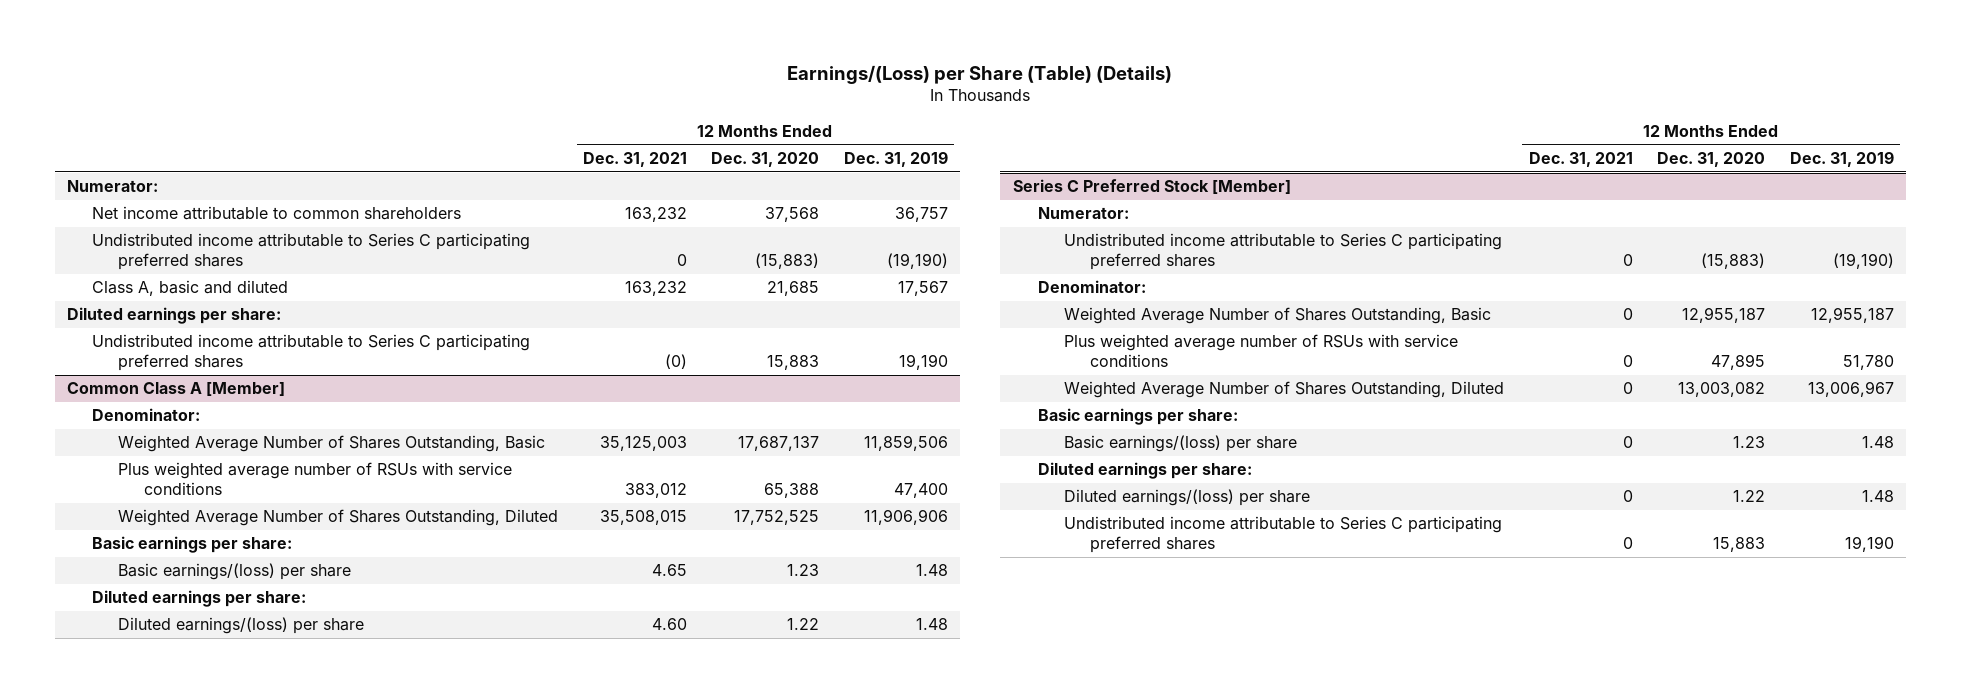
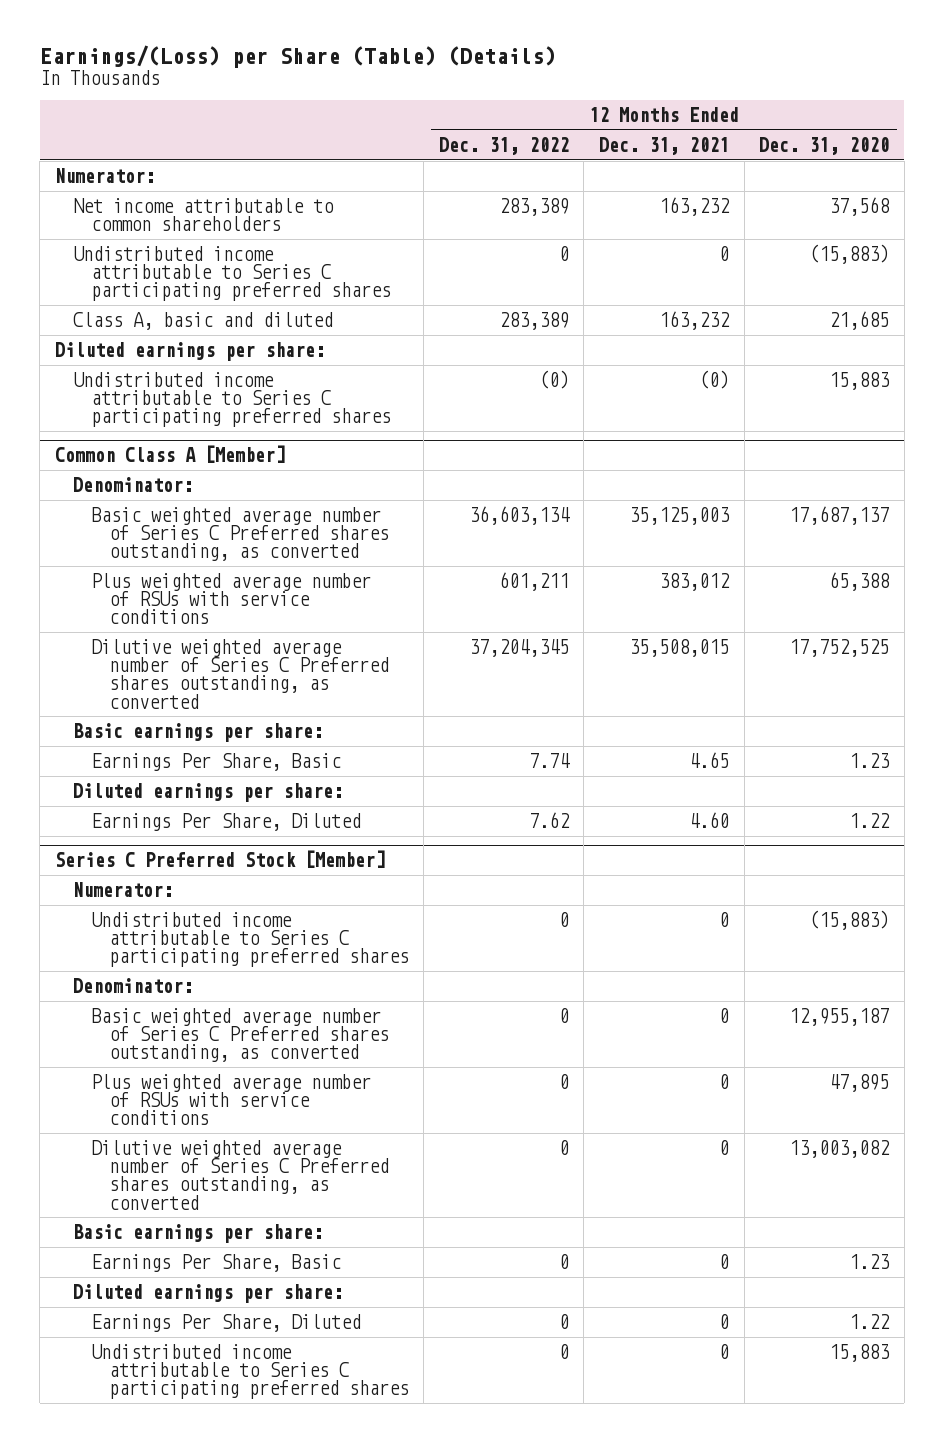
[843,150,948,167] Dec. 31, 2019 -> none
none -> [438,136,569,155] Dec. 31, 2022
[118,435,546,453] Weighted Average Number of Shares Outstanding, Basic -> [90,506,389,562] Basic weighted average number of Series C Preferred shares outstanding, as converted
[118,509,559,527] Weighted Average Number of Shares Outstanding, Diluted -> [90,638,389,709] Dilutive weighted average number of Series C Preferred shares outstanding, as converted
[118,563,352,581] Basic earnings/(loss) per share -> [90,752,341,771] Earnings Per Share, Basic
[118,617,365,635] Diluted earnings/(loss) per share -> [90,812,361,831] Earnings Per Share, Diluted
[1063,307,1491,325] Weighted Average Number of Shares Outstanding, Basic -> [90,1007,389,1063] Basic weighted average number of Series C Preferred shares outstanding, as converted
[1063,381,1504,399] Weighted Average Number of Shares Outstanding, Diluted -> [90,1139,389,1210] Dilutive weighted average number of Series C Preferred shares outstanding, as converted
[1063,435,1297,453] Basic earnings/(loss) per share -> [90,1253,341,1272] Earnings Per Share, Basic
[1063,489,1310,507] Diluted earnings/(loss) per share -> [90,1313,361,1332] Earnings Per Share, Diluted

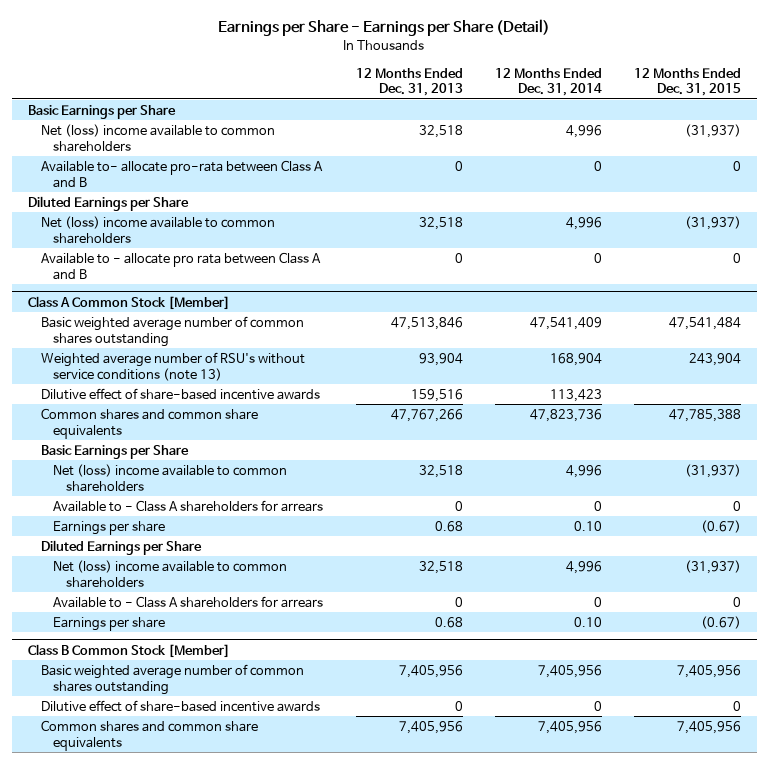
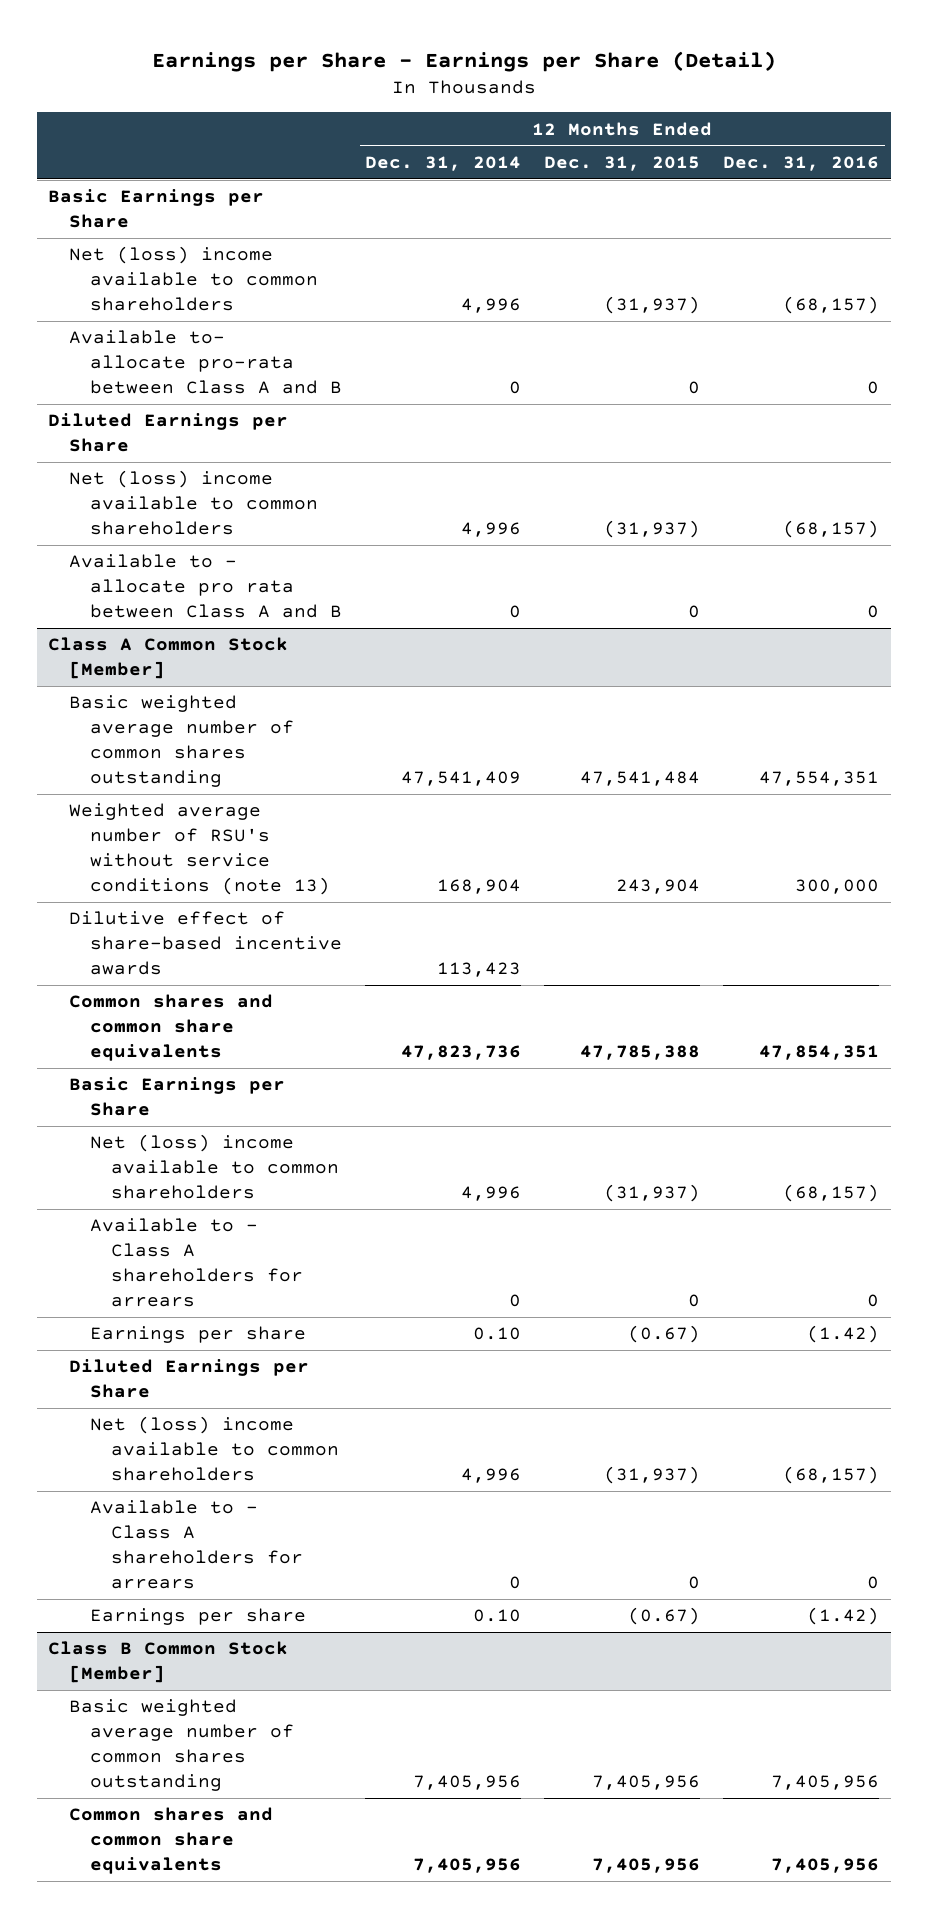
[355,67,463,97] 12 Months Ended Dec. 31, 2013 -> none
none -> [723,155,880,171] Dec. 31, 2016
[40,699,320,712] Dilutive effect of share-based incentive awards -> none

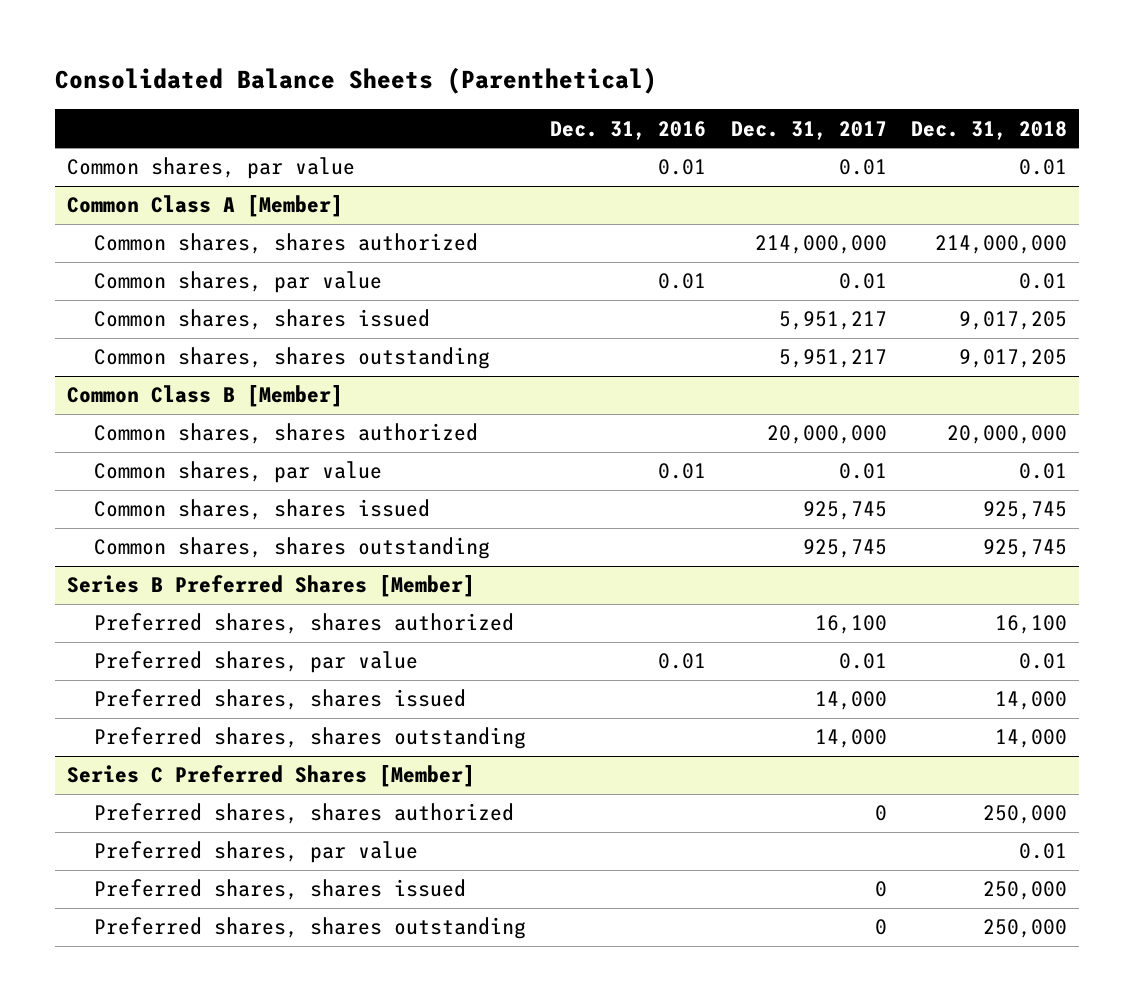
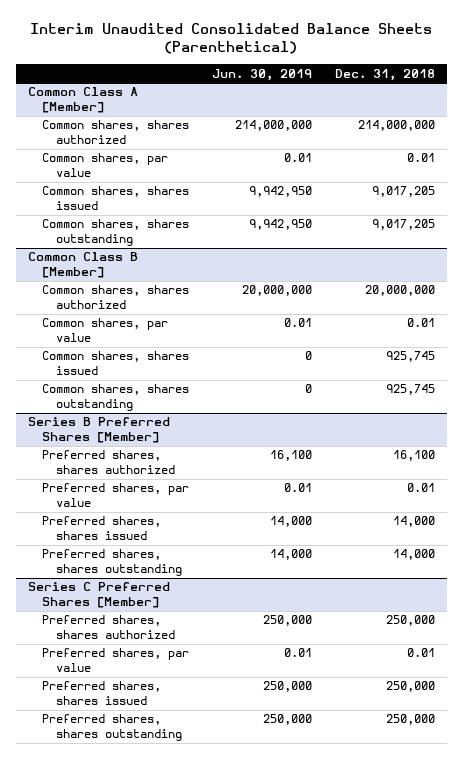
[55,67,658,95] Consolidated Balance Sheets (Parenthetical) -> [30,23,433,55] Interim Unaudited Consolidated Balance Sheets (Parenthetical)
[550,120,707,140] Dec. 31, 2016 -> none
[730,120,887,140] Dec. 31, 2017 -> none
none -> [211,68,312,81] Jun. 30, 2019
[67,157,356,180] Common shares, par value -> none

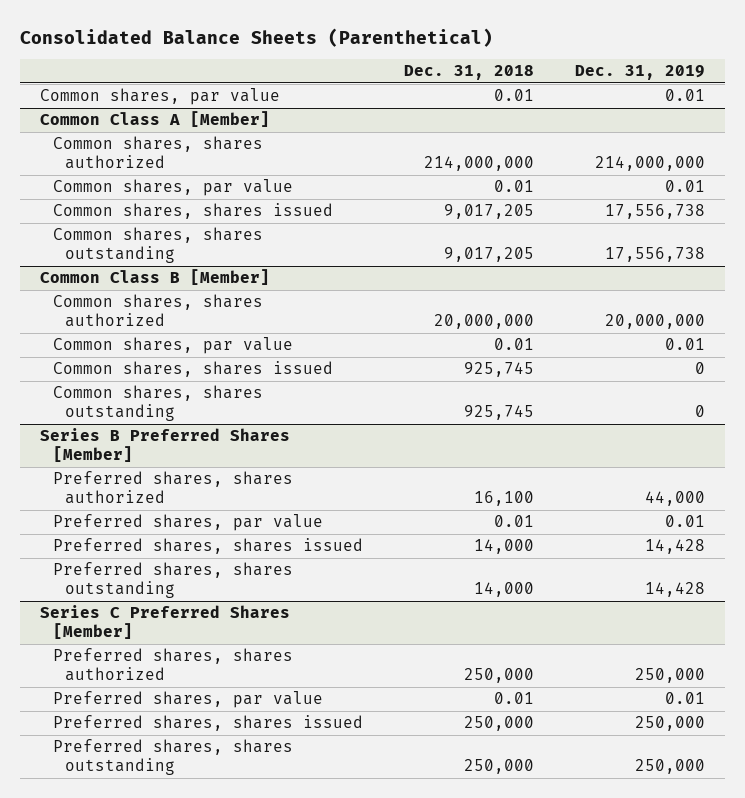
[30,23,433,55] Interim Unaudited Consolidated Balance Sheets (Parenthetical) -> [19,27,493,47] Consolidated Balance Sheets (Parenthetical)
[211,68,312,81] Jun. 30, 2019 -> none
none -> [574,65,705,81] Dec. 31, 2019
none -> [40,88,281,106] Common shares, par value

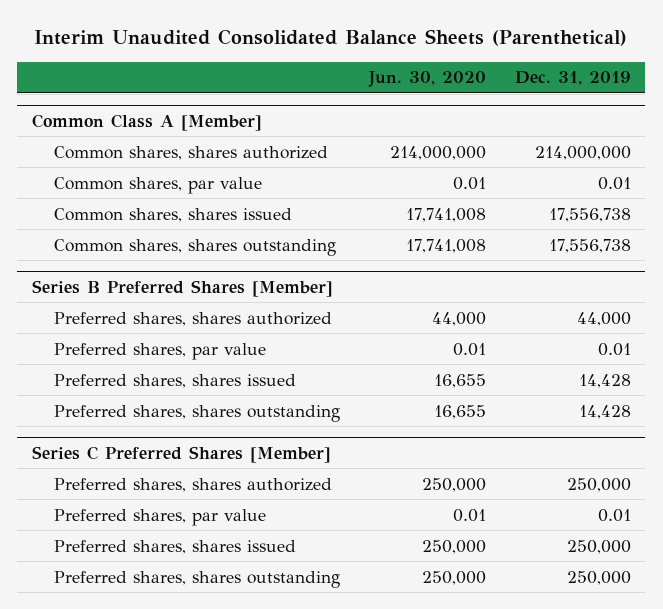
[19,27,493,47] Consolidated Balance Sheets (Parenthetical) -> [34,29,628,47] Interim Unaudited Consolidated Balance Sheets (Parenthetical)
[403,65,534,81] Dec. 31, 2018 -> none
none -> [367,71,486,88] Jun. 30, 2020
[40,88,281,106] Common shares, par value -> none
[40,269,271,286] Common Class B [Member] -> none
[52,294,263,328] Common shares, shares authorized -> none
[52,337,293,355] Common shares, par value -> none
[52,361,333,378] Common shares, shares issued -> none
[52,385,263,422] Common shares, shares outstanding -> none

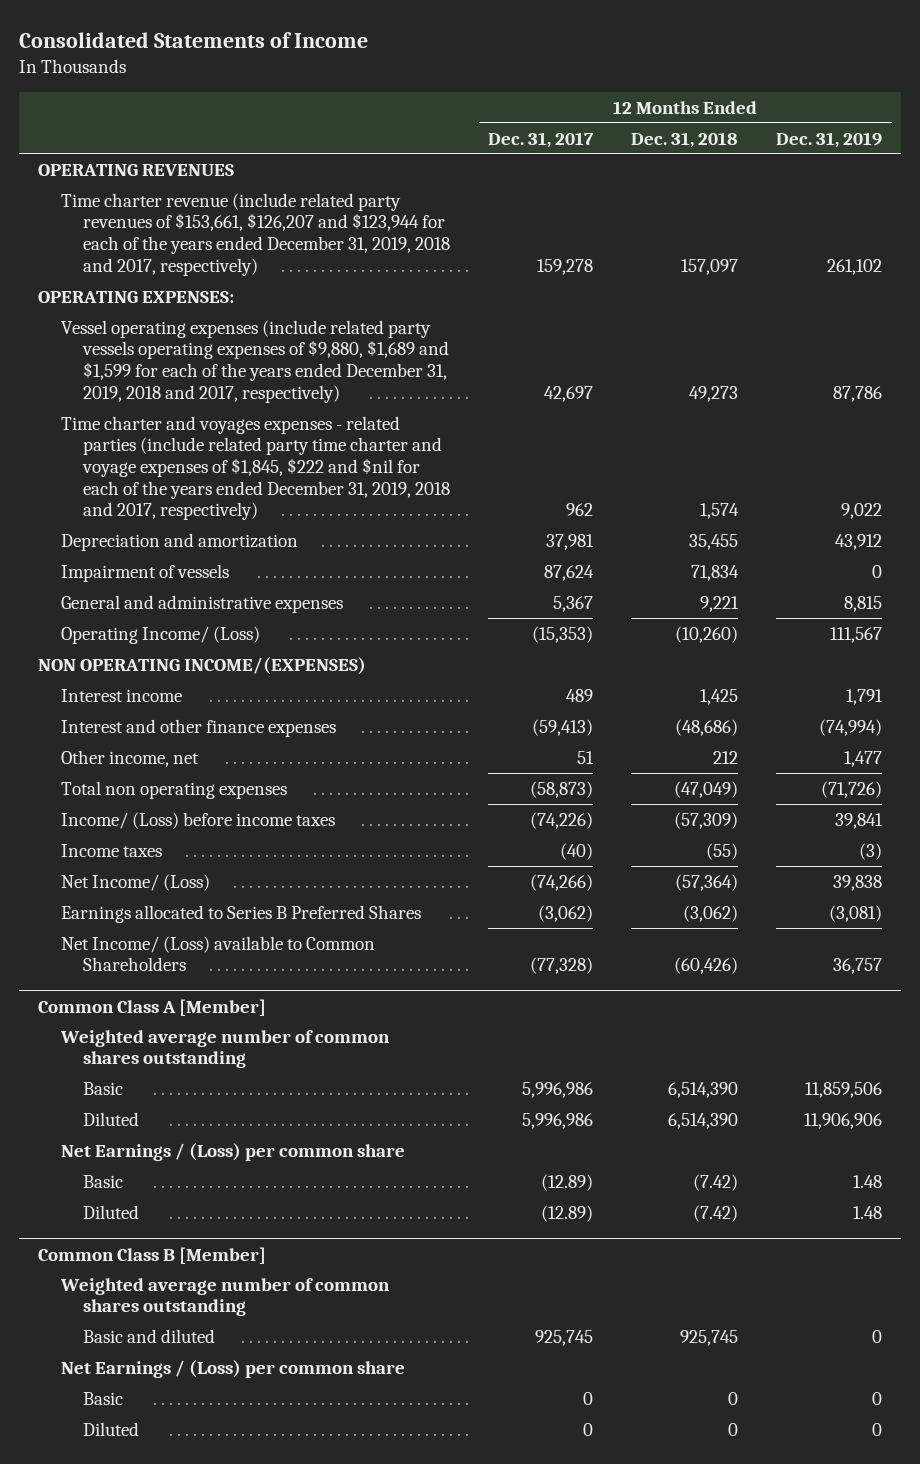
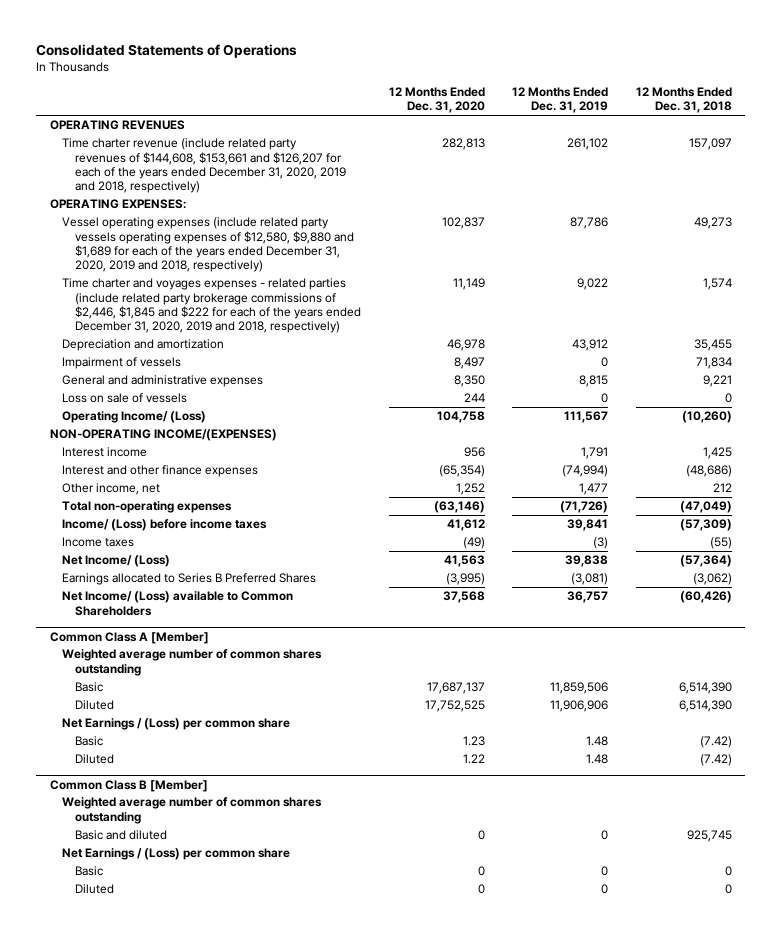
[19,32,369,49] Consolidated Statements of Income -> [35,43,297,58] Consolidated Statements of Operations
[488,131,595,148] Dec. 31, 2017 -> none
none -> [388,87,485,114] 12 Months Ended Dec. 31, 2020
[60,192,451,276] Time charter revenue (include related party revenues of $153,661, $126,207 and $123,944 for each of the years ended December 31, 2019, 2018 and 2017, respectively) -> [62,138,347,193] Time charter revenue (include related party revenues of $144,608, $153,661 and $126,207 for each of the years ended December 31, 2020, 2019 and 2018, respectively)
[60,319,450,403] Vessel operating expenses (include related party vessels operating expenses of $9,880, $1,689 and $1,599 for each of the years ended December 31, 2019, 2018 and 2017, respectively) -> [62,217,355,272] Vessel operating expenses (include related party vessels operating expenses of $12,580, $9,880 and $1,689 for each of the years ended December 31, 2020, 2019 and 2018, respectively)
[60,415,451,521] Time charter and voyages expenses - related parties (include related party time charter and voyage expenses of $1,845, $222 and $nil for each of the years ended December 31, 2019, 2018 and 2017, respectively) -> [62,278,362,333] Time charter and voyages expenses - related parties (include related party brokerage commissions of $2,446, $1,845 and $222 for each of the years ended December 31, 2020, 2019 and 2018, respectively)
none -> [62,393,188,404] Loss on sale of vessels
[38,656,367,675] NON OPERATING INCOME/(EXPENSES) -> [49,429,277,442] NON-OPERATING INCOME/(EXPENSES)
[60,780,287,799] Total non operating expenses -> [62,501,233,514] Total non-operating expenses

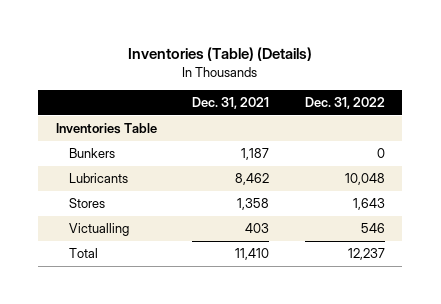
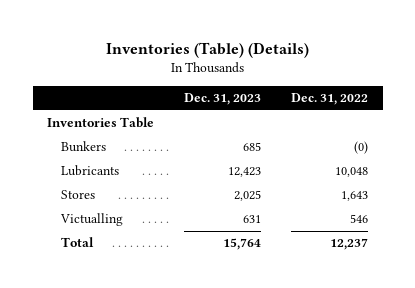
[192,97,270,110] Dec. 31, 2021 -> none
none -> [184,93,262,106] Dec. 31, 2023
[376,148,385,159] 0 -> [353,141,368,155] (0)

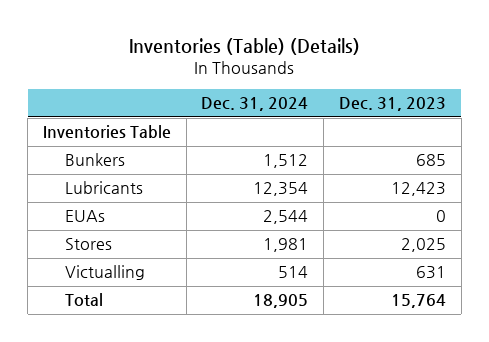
[290,93,368,106] Dec. 31, 2022 -> none
none -> [201,97,309,112] Dec. 31, 2024
none -> [64,210,105,223] EUAs

